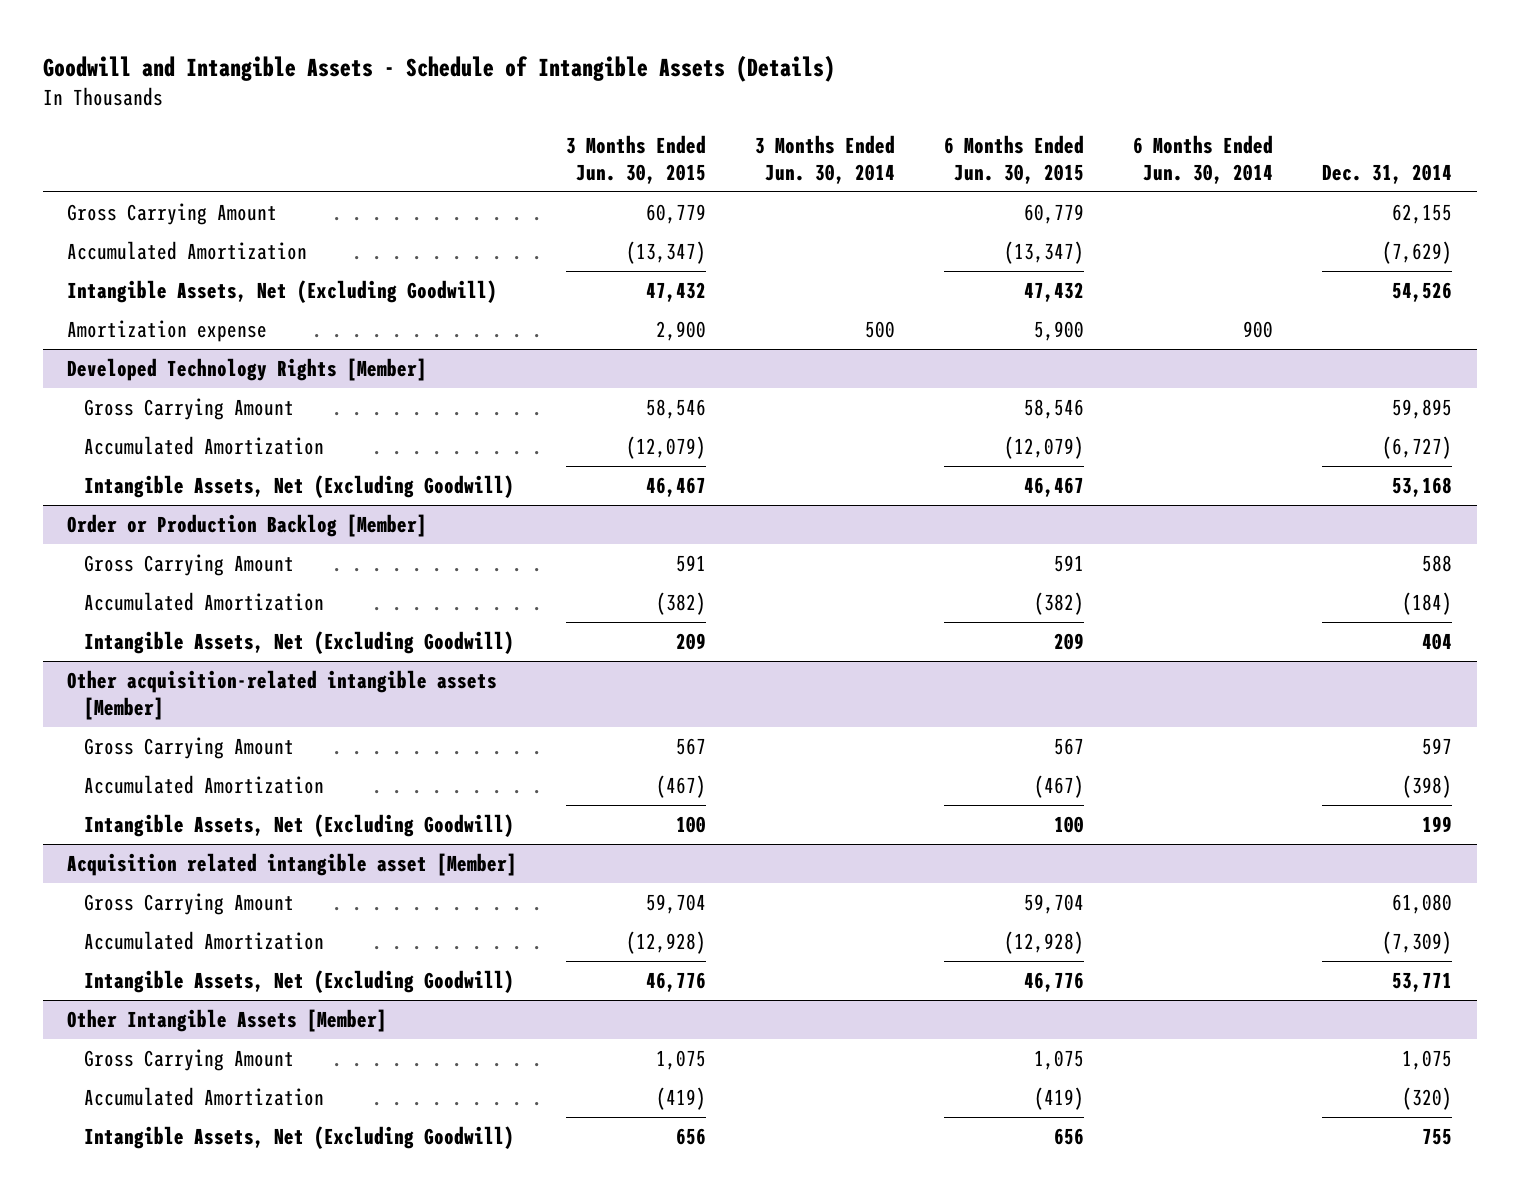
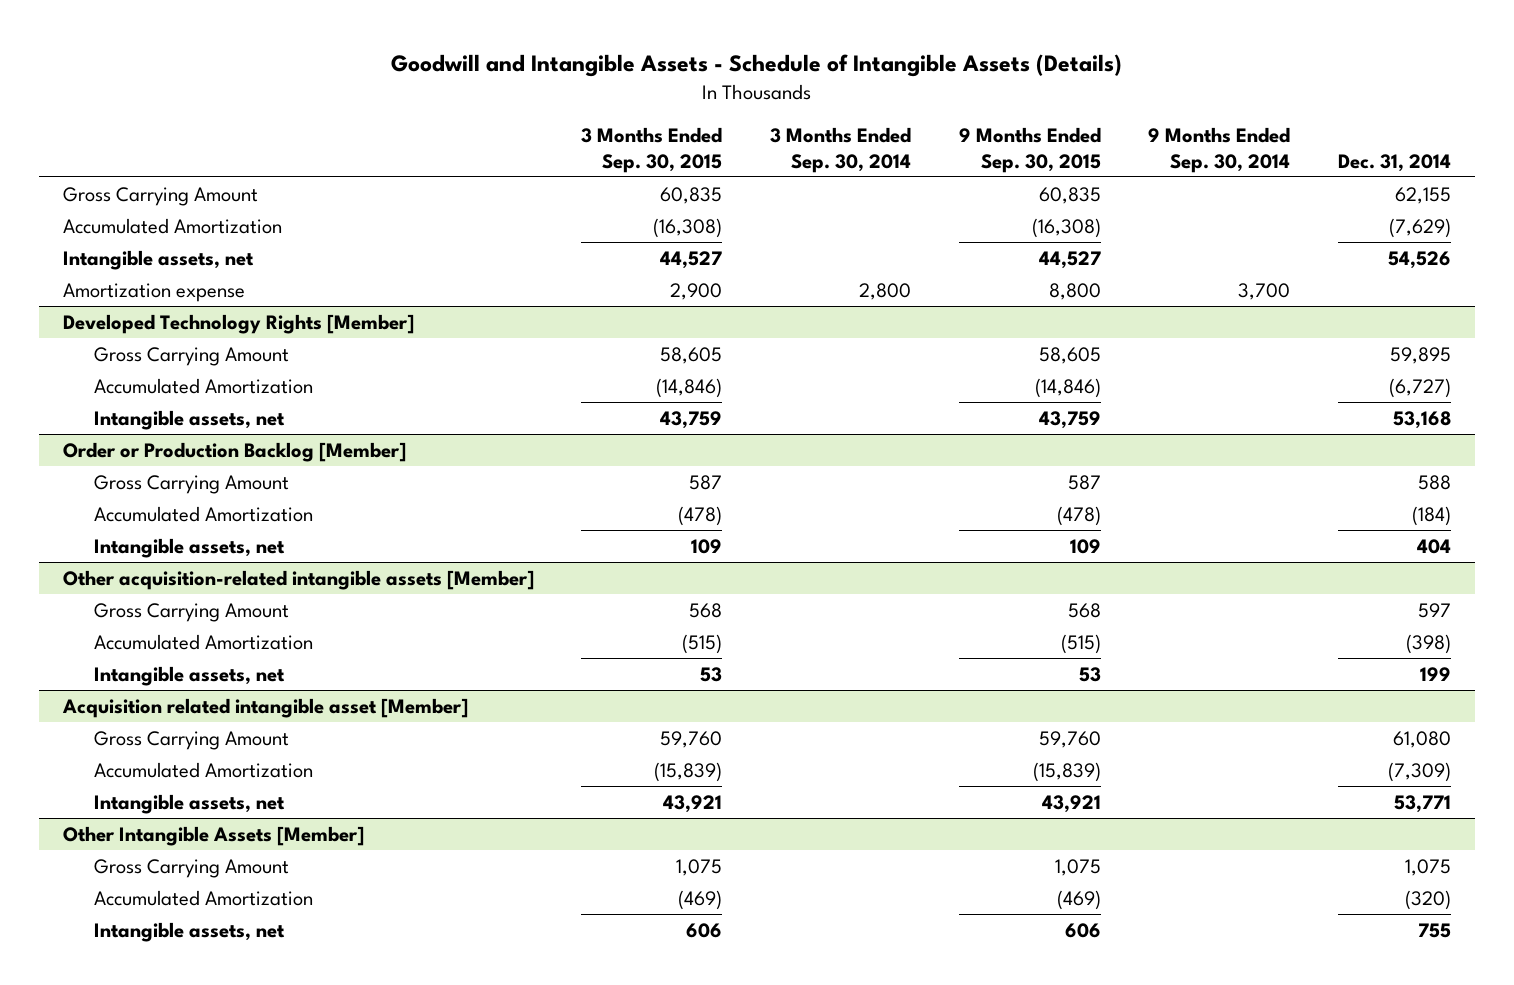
[566,134,707,184] 3 Months Ended Jun. 30, 2015 -> none
[755,134,896,184] 3 Months Ended Jun. 30, 2014 -> none
[944,134,1085,184] 6 Months Ended Jun. 30, 2015 -> none
[1133,134,1274,184] 6 Months Ended Jun. 30, 2014 -> none
none -> [581,126,723,173] 3 Months Ended Sep. 30, 2015
none -> [770,126,912,173] 3 Months Ended Sep. 30, 2014
none -> [958,126,1101,173] 9 Months Ended Sep. 30, 2015
none -> [1148,126,1291,173] 9 Months Ended Sep. 30, 2014
[67,279,498,303] Intangible Assets, Net (Excluding Goodwill) -> [62,249,254,270] Intangible assets, net
[84,474,515,498] Intangible Assets, Net (Excluding Goodwill) -> [94,409,286,430] Intangible assets, net
[84,630,515,654] Intangible Assets, Net (Excluding Goodwill) -> [94,537,286,558] Intangible assets, net
[84,813,515,837] Intangible Assets, Net (Excluding Goodwill) -> [94,665,286,686] Intangible assets, net
[84,969,515,993] Intangible Assets, Net (Excluding Goodwill) -> [94,793,286,814] Intangible assets, net
[84,1125,515,1149] Intangible Assets, Net (Excluding Goodwill) -> [94,921,286,942] Intangible assets, net

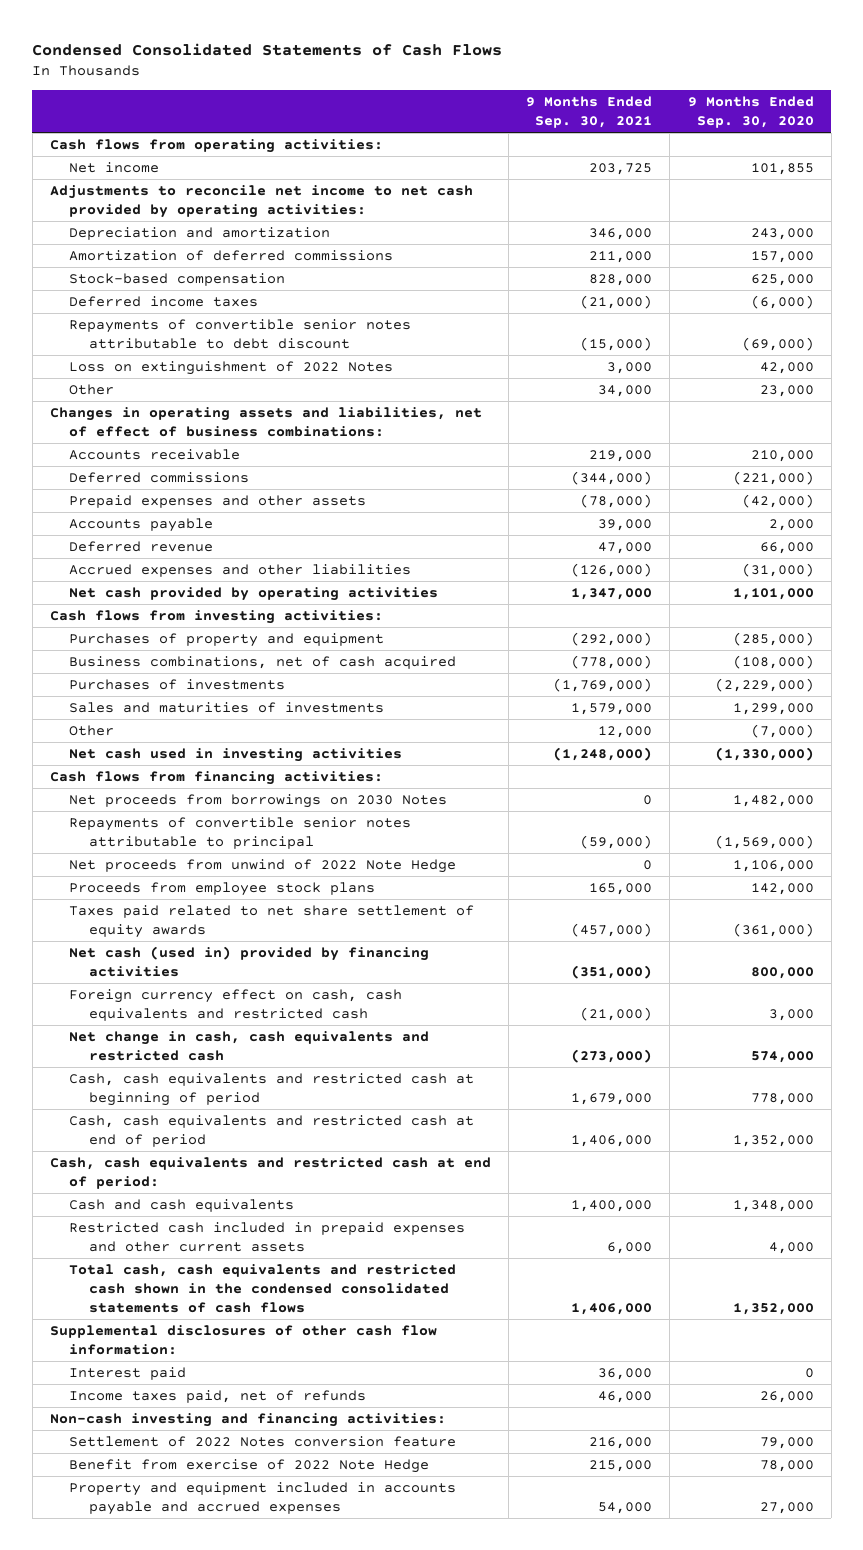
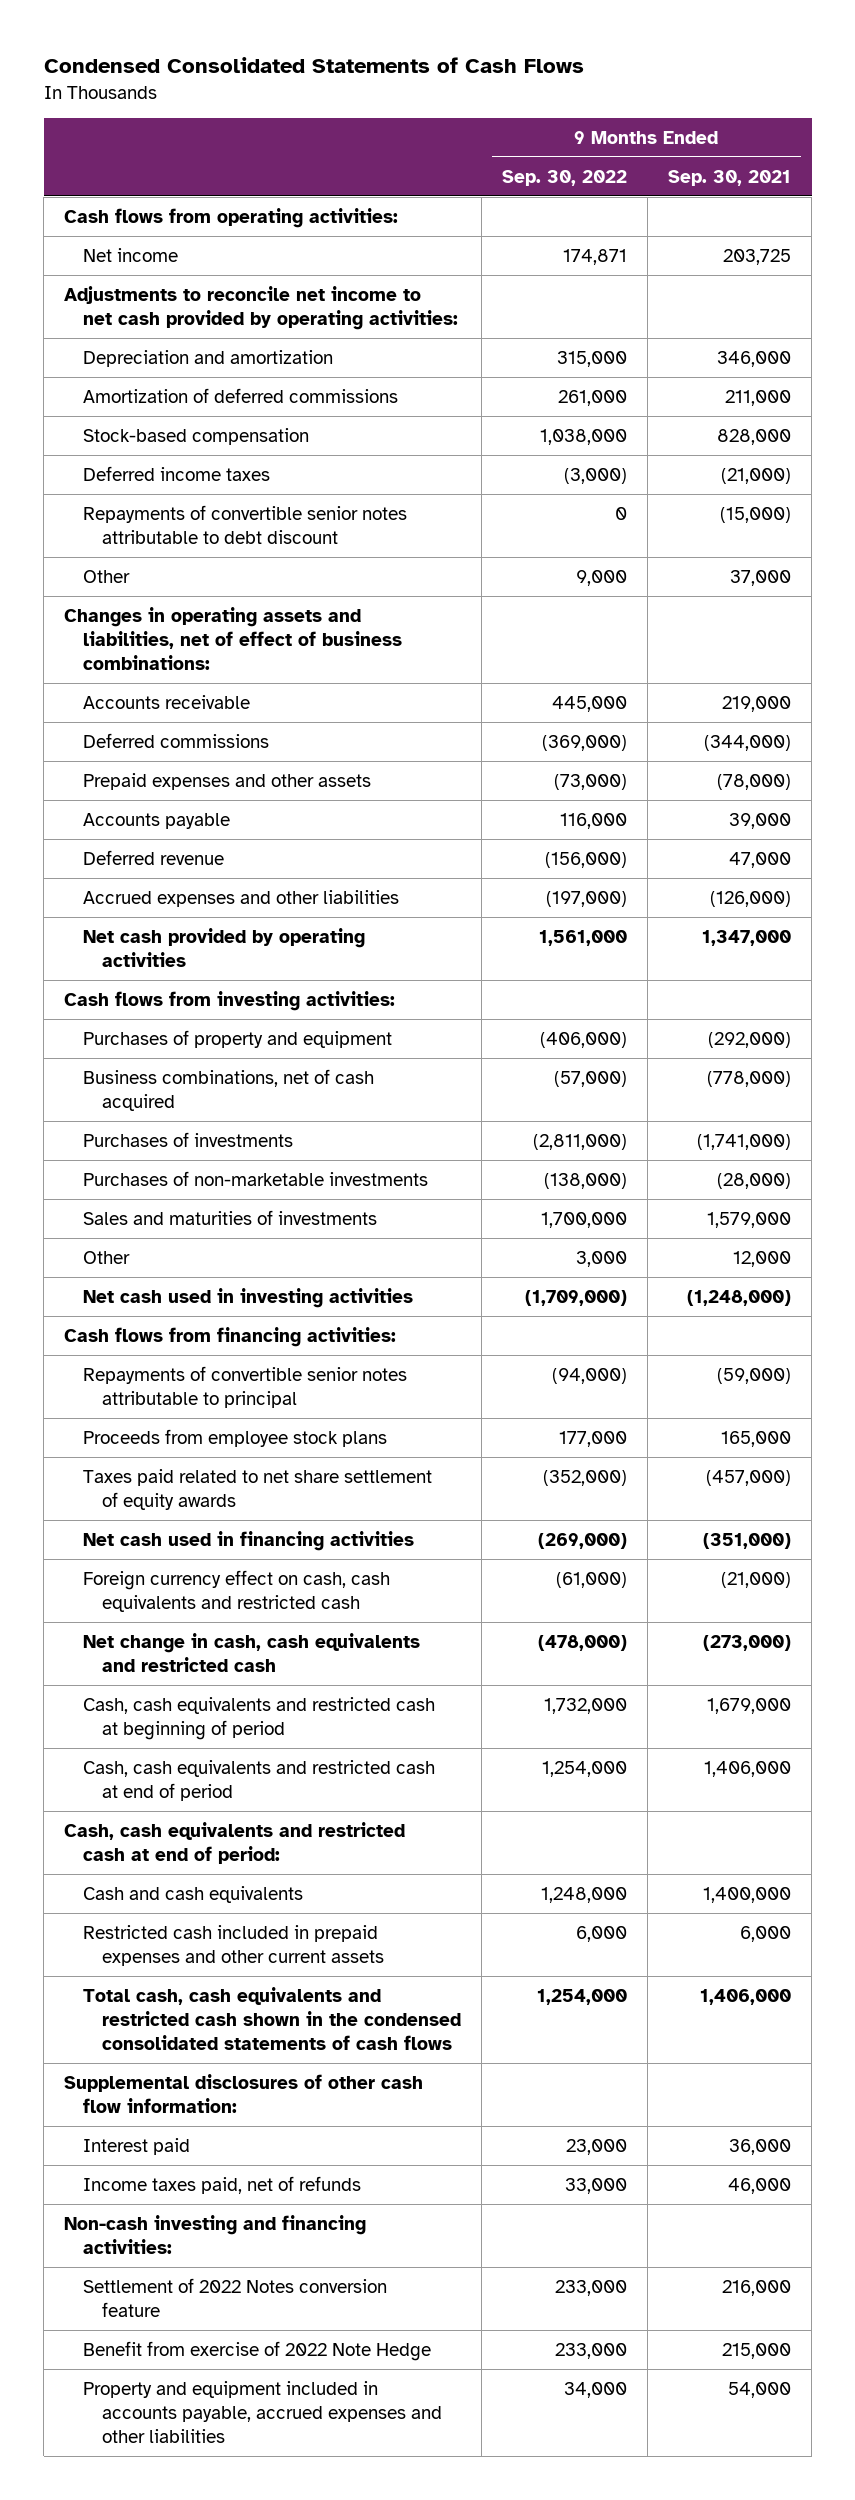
[687,96,814,129] 9 Months Ended Sep. 30, 2020 -> none
none -> [501,169,627,186] Sep. 30, 2022
[69,360,394,375] Loss on extinguishment of 2022 Notes -> none
[598,384,653,397] 34,000 -> [730,569,792,586] 37,000
[553,677,653,692] (1,769,000) -> [697,1133,792,1150] (1,741,000)
none -> [82,1170,428,1186] Purchases of non-marketable investments
[69,793,448,808] Net proceeds from borrowings on 2030 Notes -> none
[69,858,457,873] Net proceeds from unwind of 2022 Note Hedge -> none
[69,945,430,977] Net cash (used in) provided by financing activities -> [82,1530,414,1551] Net cash used in financing activities
[69,1481,457,1515] Property and equipment included in accounts payable and accrued expenses -> [82,2380,442,2444] Property and equipment included in accounts payable, accrued expenses and other liabilities

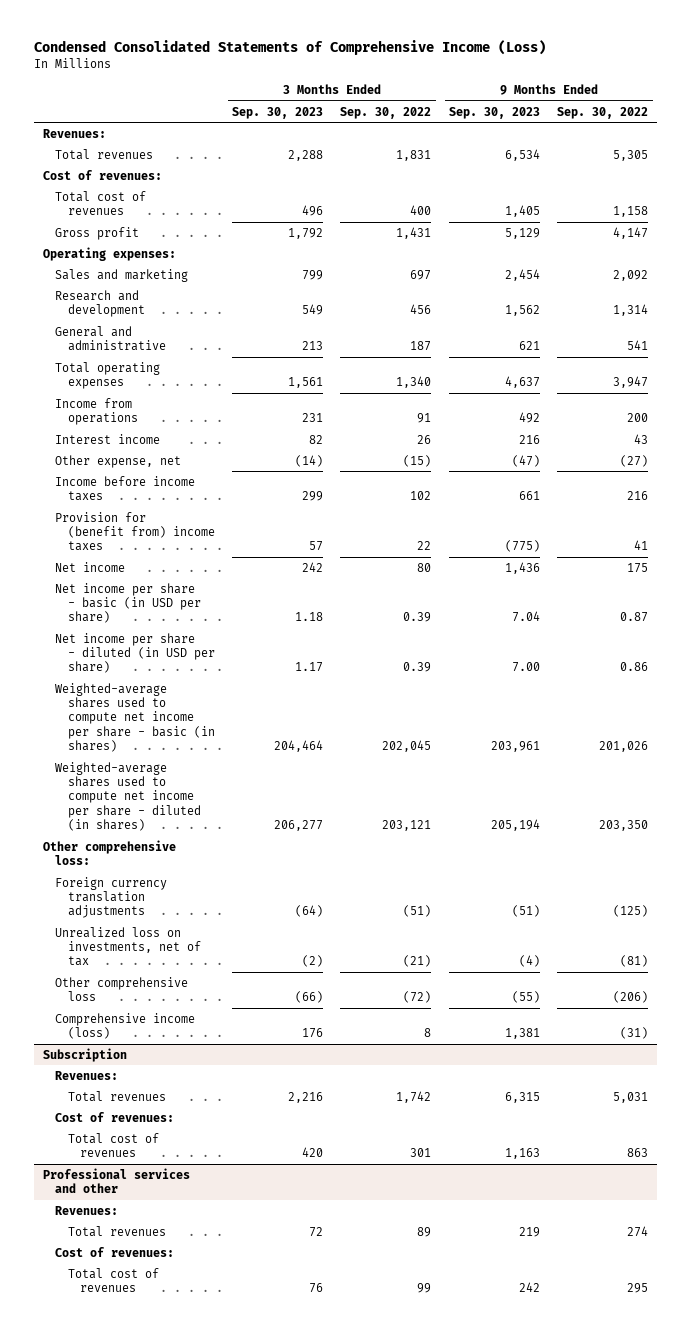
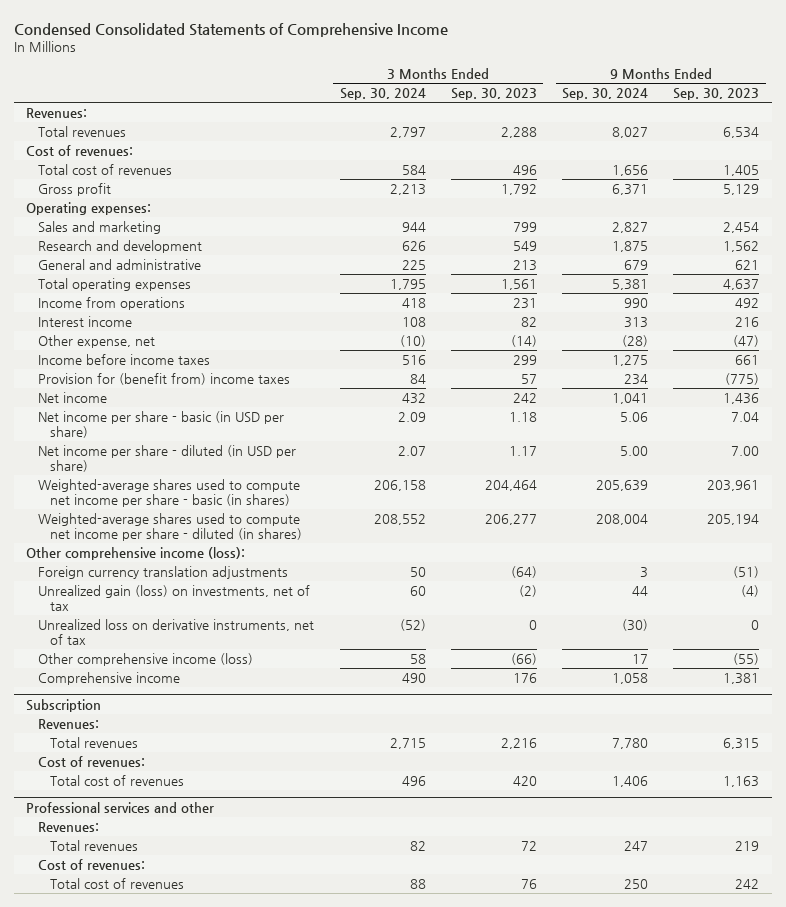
[34,40,547,56] Condensed Consolidated Statements of Comprehensive Income (Loss) -> [13,22,448,37] Condensed Consolidated Statements of Comprehensive Income
[340,106,432,119] Sep. 30, 2022 -> none
[557,106,649,119] Sep. 30, 2022 -> none
none -> [339,88,426,101] Sep. 30, 2024
none -> [562,88,649,101] Sep. 30, 2024
[42,839,176,866] Other comprehensive loss: -> [26,547,246,561] Other comprehensive income (loss):
[55,926,201,967] Unrealized loss on investments, net of tax -> [38,585,311,612] Unrealized gain (loss) on investments, net of tax
none -> [38,619,315,646] Unrealized loss on derivative instruments, net of tax
[55,976,189,1002] Other comprehensive loss -> [38,653,254,667] Other comprehensive income (loss)
[55,1012,196,1040] Comprehensive income (loss) -> [38,672,181,686] Comprehensive income

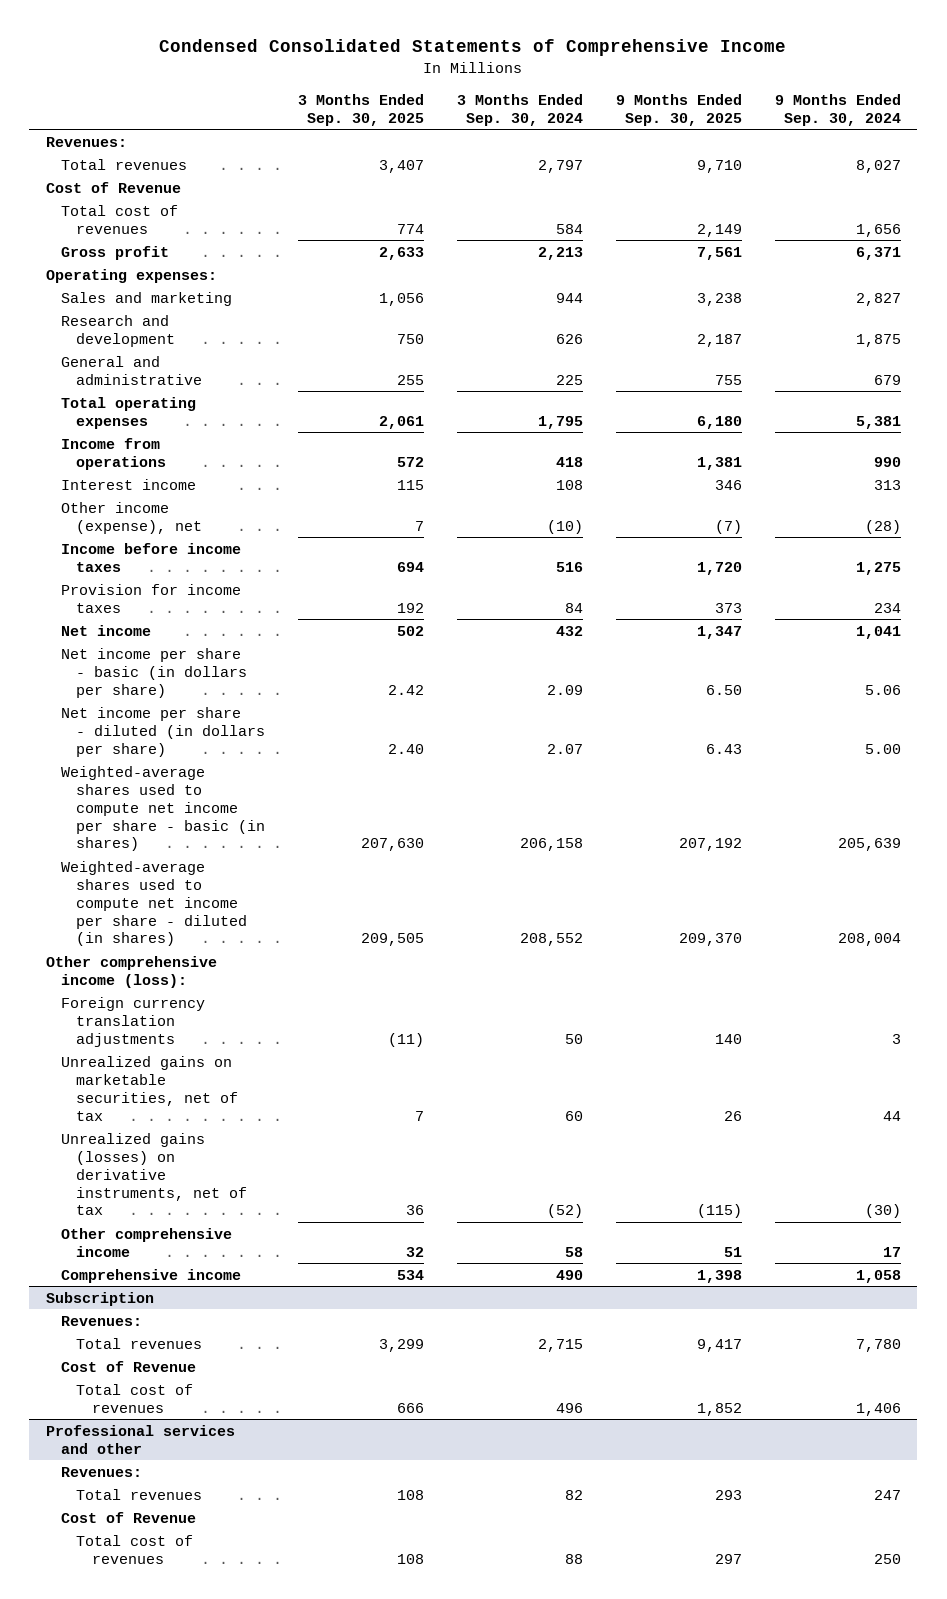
[450,88,537,101] Sep. 30, 2023 -> none
[673,88,760,101] Sep. 30, 2023 -> none
none -> [298,93,425,126] 3 Months Ended Sep. 30, 2025
none -> [616,93,743,126] 9 Months Ended Sep. 30, 2025
[26,145,134,157] Cost of revenues: -> [45,181,181,193] Cost of Revenue
[38,335,156,349] Other expense, net -> [60,501,203,534] Other income (expense), net
[38,373,291,386] Provision for (benefit from) income taxes -> [60,583,241,613] Provision for income taxes
[38,411,285,439] Net income per share - basic (in USD per share) -> [60,647,248,698] Net income per share - basic (in dollars per share)
[38,445,297,473] Net income per share - diluted (in USD per share) -> [60,706,266,757] Net income per share - diluted (in dollars per share)
[38,585,311,612] Unrealized gain (loss) on investments, net of tax -> [60,1055,239,1121] Unrealized gains on marketable securities, net of tax
[38,619,315,646] Unrealized loss on derivative instruments, net of tax -> [60,1132,248,1216] Unrealized gains (losses) on derivative instruments, net of tax
[38,653,254,667] Other comprehensive income (loss) -> [60,1227,232,1257] Other comprehensive income
[38,756,146,768] Cost of revenues: -> [60,1360,196,1372] Cost of Revenue
[38,859,146,871] Cost of revenues: -> [60,1511,196,1523] Cost of Revenue

